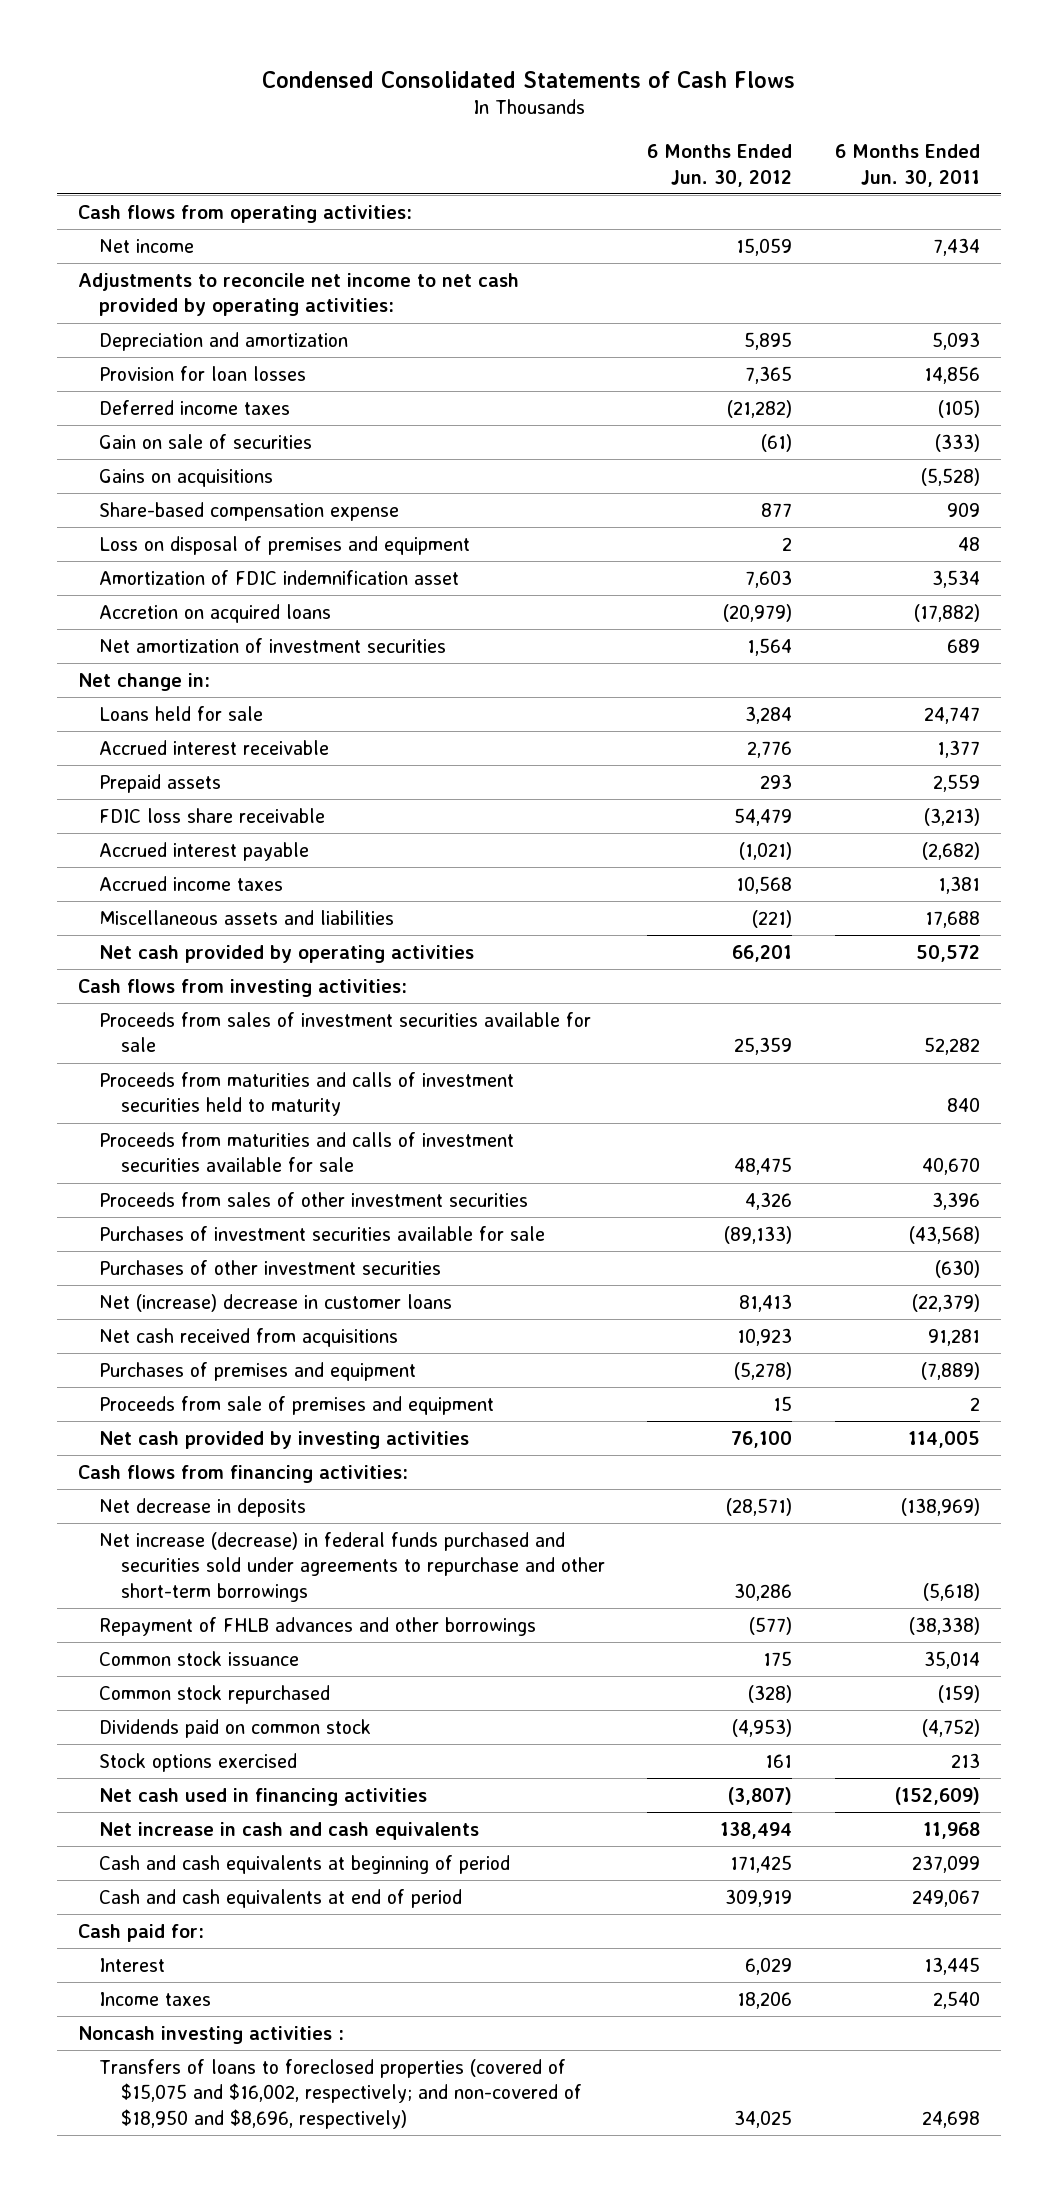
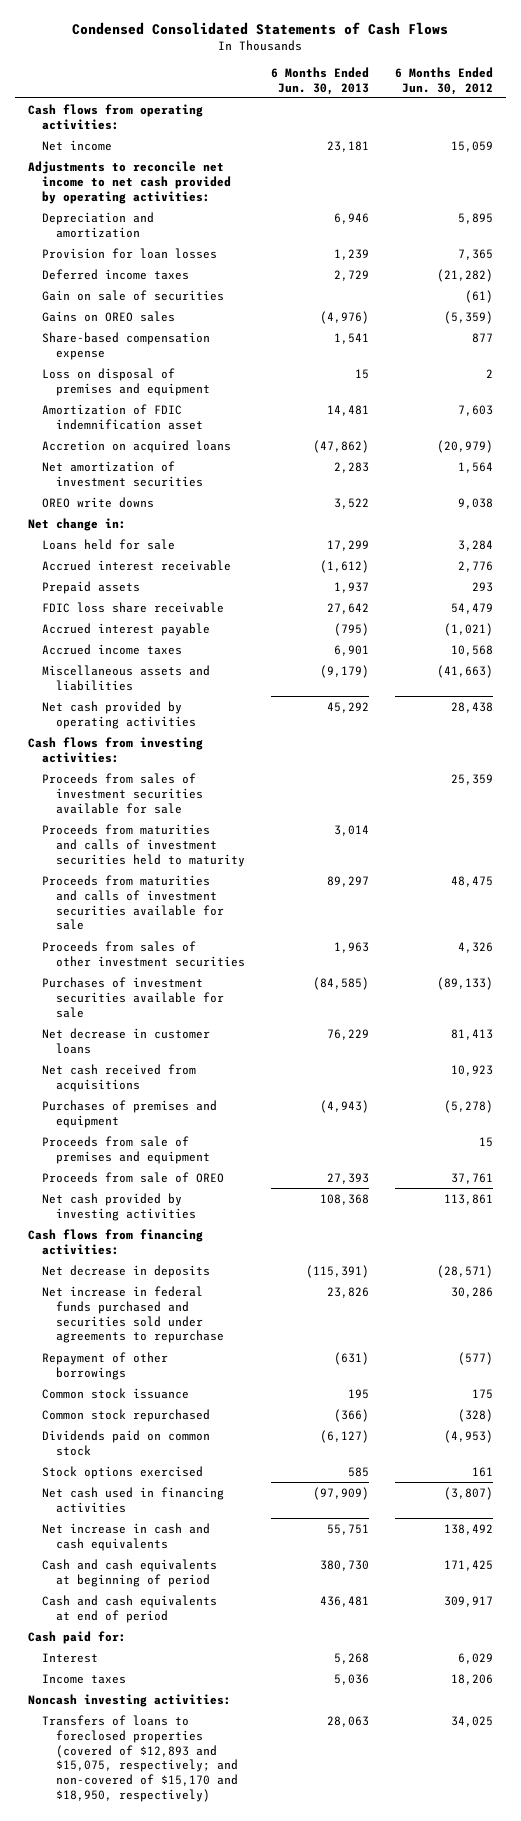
[834,143,980,187] 6 Months Ended Jun. 30, 2011 -> none
none -> [270,66,369,95] 6 Months Ended Jun. 30, 2013
[99,468,274,487] Gains on acquisitions -> none
none -> [42,310,176,322] Gains on OREO sales
none -> [42,496,155,508] OREO write downs
[752,909,793,928] (221) -> [436,664,493,678] (41,663)
[732,944,793,962] 66,201 -> [450,701,493,713] 28,438
[99,1259,442,1275] Purchases of other investment securities -> none
[99,1293,453,1312] Net (increase) decrease in customer loans -> [42,1027,211,1054] Net decrease in customer loans
none -> [42,1171,225,1183] Proceeds from sale of OREO
[731,1430,793,1448] 76,100 -> [443,1193,493,1205] 113,861
[99,1531,605,1603] Net increase (decrease) in federal funds purchased and securities sold under agreements to repurchase and other short-term borrowings -> [42,1285,224,1344] Net increase in federal funds purchased and securities sold under agreements to repurchase
[99,1616,537,1636] Repayment of FHLB advances and other borrowings -> [42,1351,169,1380] Repayment of other borrowings
[720,1821,793,1839] 138,494 -> [443,1523,493,1535] 138,492
[725,1888,793,1907] 309,919 -> [443,1595,493,1607] 309,917
[77,2025,344,2044] Noncash investing activities : -> [28,1693,232,1707] Noncash investing activities:
[99,2058,582,2130] Transfers of loans to foreclosed properties (covered of $15,075 and $16,002, respectively; and non-covered of $18,950 and $8,696, respectively) -> [42,1714,238,1803] Transfers of loans to foreclosed properties (covered of $12,893 and $15,075, respectively; and non-covered of $15,170 and $18,950, respectively)

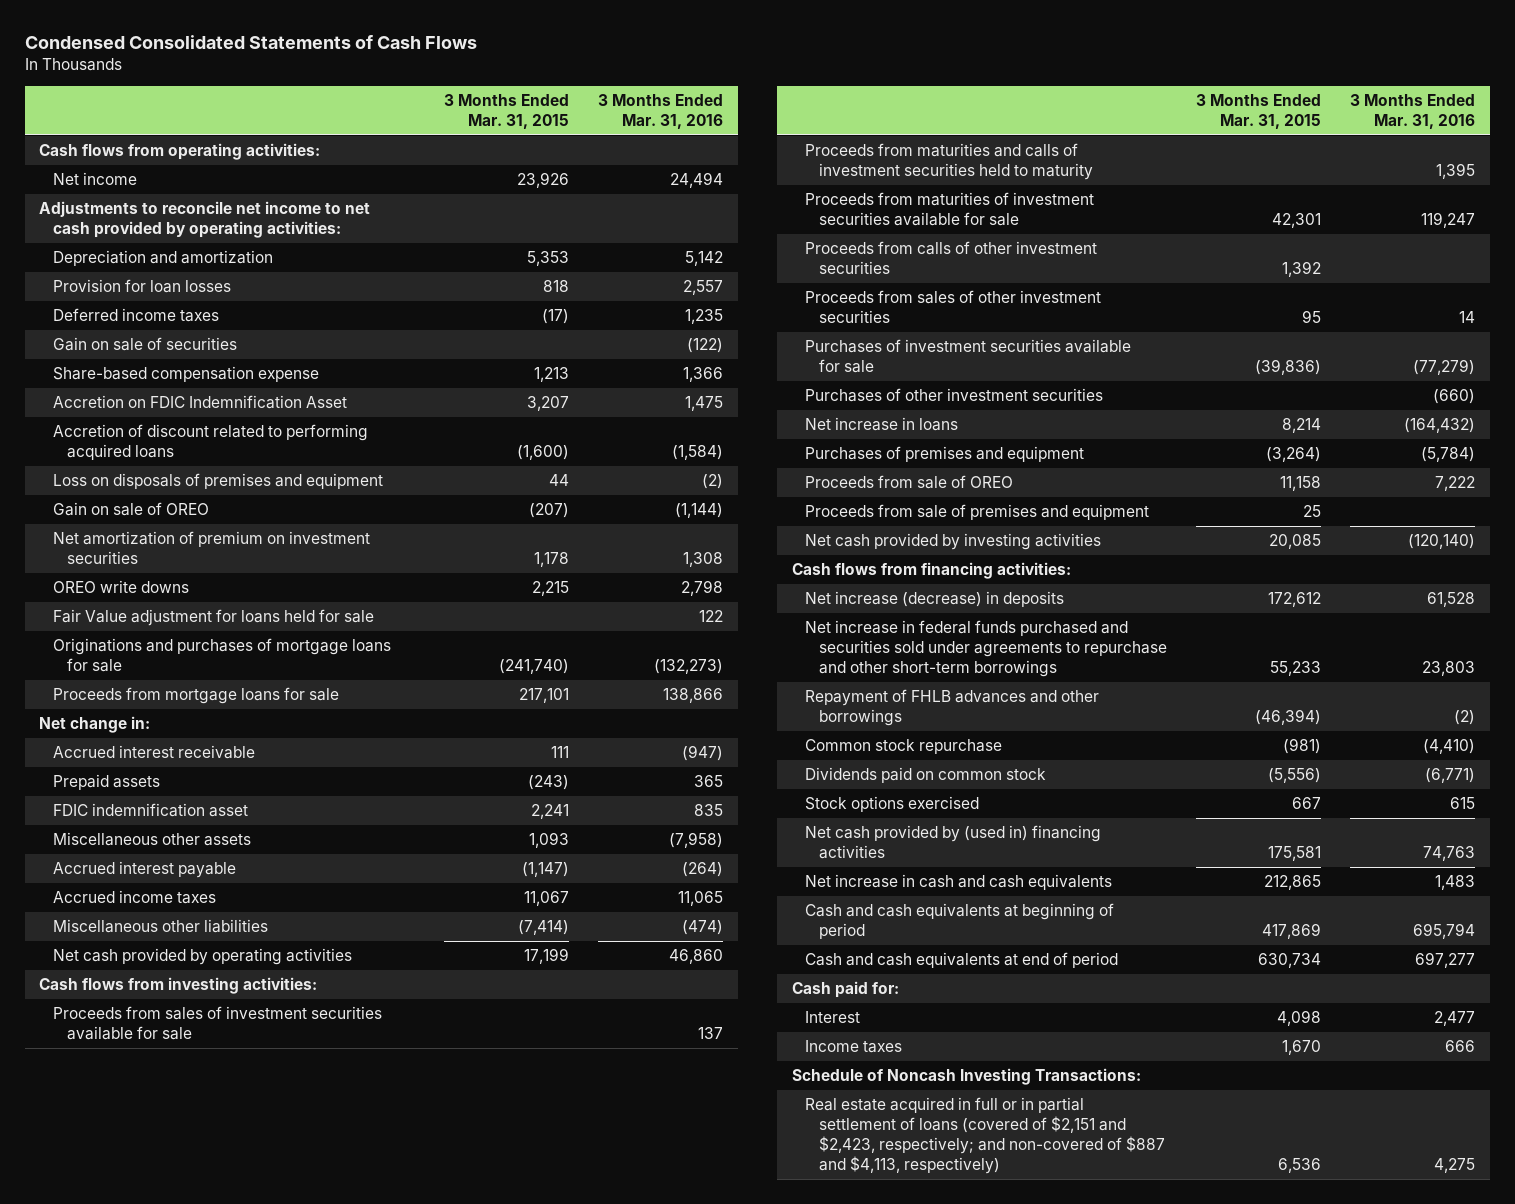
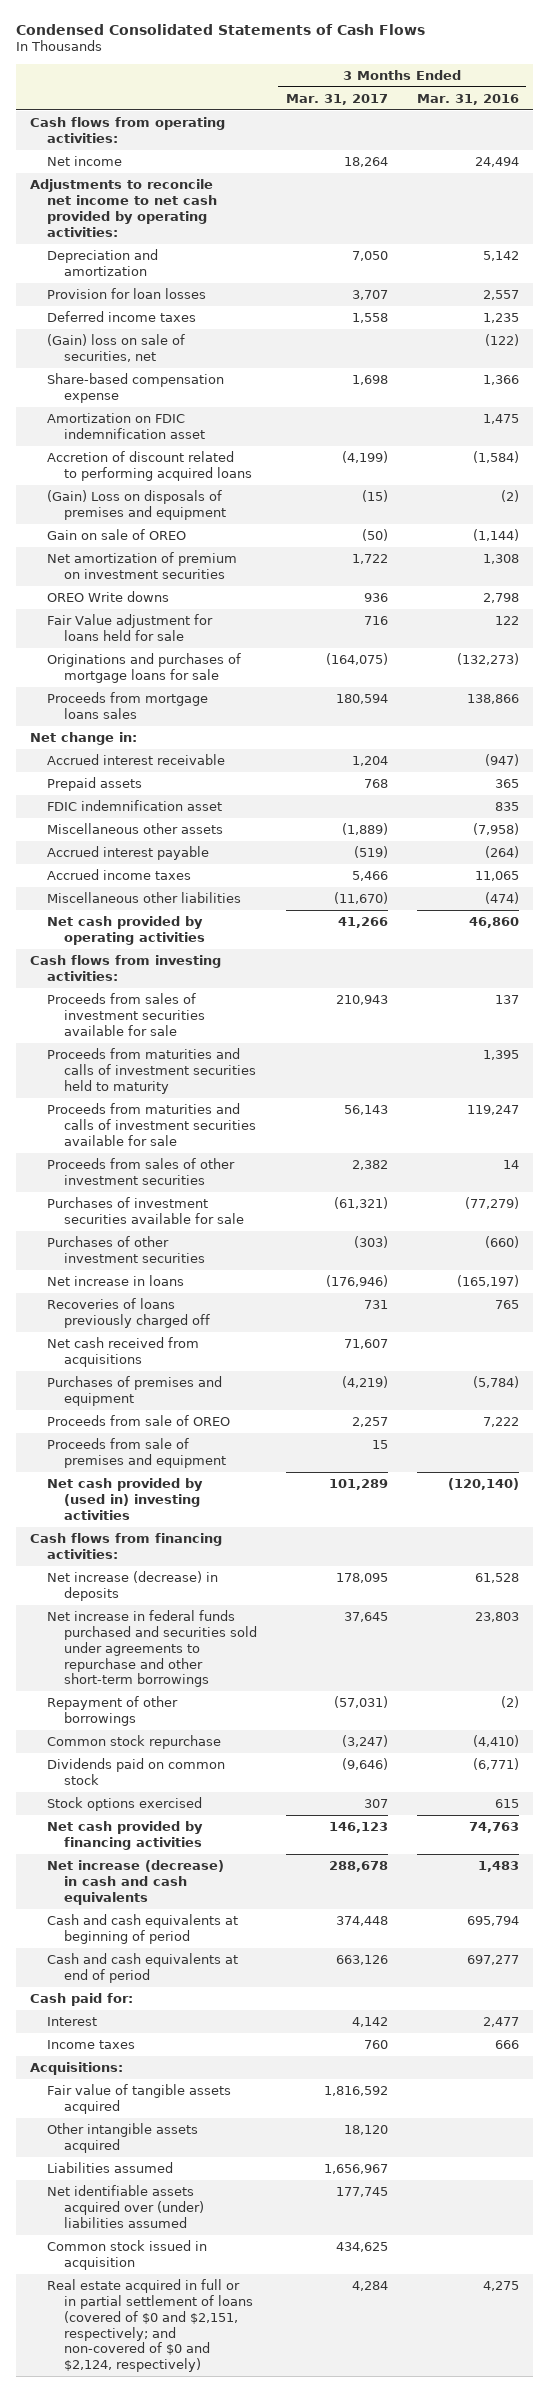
[444,94,570,130] 3 Months Ended Mar. 31, 2015 -> none
none -> [285,93,388,105] Mar. 31, 2017
[53,337,238,352] Gain on sale of securities -> [46,334,185,362] (Gain) loss on sale of securities, net
[53,395,348,410] Accretion on FDIC Indemnification Asset -> [46,413,205,439] Amortization on FDIC indemnification asset
[53,473,384,490] Loss on disposals of premises and equipment -> [46,490,226,520] (Gain) Loss on disposals of premises and equipment
[53,580,190,594] OREO write downs -> [46,591,169,603] OREO Write downs
[53,687,340,705] Proceeds from mortgage loans for sale -> [46,692,208,719] Proceeds from mortgage loans sales
[805,241,1098,275] Proceeds from calls of other investment securities -> none
[805,192,1095,227] Proceeds from maturities of investment securities available for sale -> [46,1103,256,1146] Proceeds from maturities and calls of investment securities available for sale
[1404,418,1476,434] (164,432) -> [456,1275,519,1288] (165,197)
none -> [46,1298,210,1328] Recoveries of loans previously charged off
none -> [46,1337,199,1367] Net cash received from acquisitions
[805,533,1102,551] Net cash provided by investing activities -> [46,1478,203,1520] Net cash provided by (used in) investing activities
[805,689,1100,727] Repayment of FHLB advances and other borrowings -> [46,1696,178,1726] Repayment of other borrowings
[805,825,1102,860] Net cash provided by (used in) financing activities -> [46,1821,203,1850] Net cash provided by financing activities
[805,874,1113,891] Net increase in cash and cash equivalents -> [46,1860,224,1905] Net increase (decrease) in cash and cash equivalents
[791,1068,1141,1086] Schedule of Noncash Investing Transactions: -> none
none -> [30,2062,124,2076] Acquisitions:
none -> [46,2084,231,2114] Fair value of tangible assets acquired
none -> [46,2123,198,2153] Other intangible assets acquired
none -> [46,2162,173,2174] Liabilities assumed
none -> [46,2185,204,2228] Net identifiable assets acquired over (under) liabilities assumed
none -> [46,2240,207,2270] Common stock issued in acquisition
[805,1097,1166,1175] Real estate acquired in full or in partial settlement of loans (covered of $2,151 and $2,423, respectively; and non-covered of $887 and $4,113, respectively) -> [46,2279,253,2373] Real estate acquired in full or in partial settlement of loans (covered of $0 and $2,151, respectively; and non-covered of $0 and $2,124, respectively)

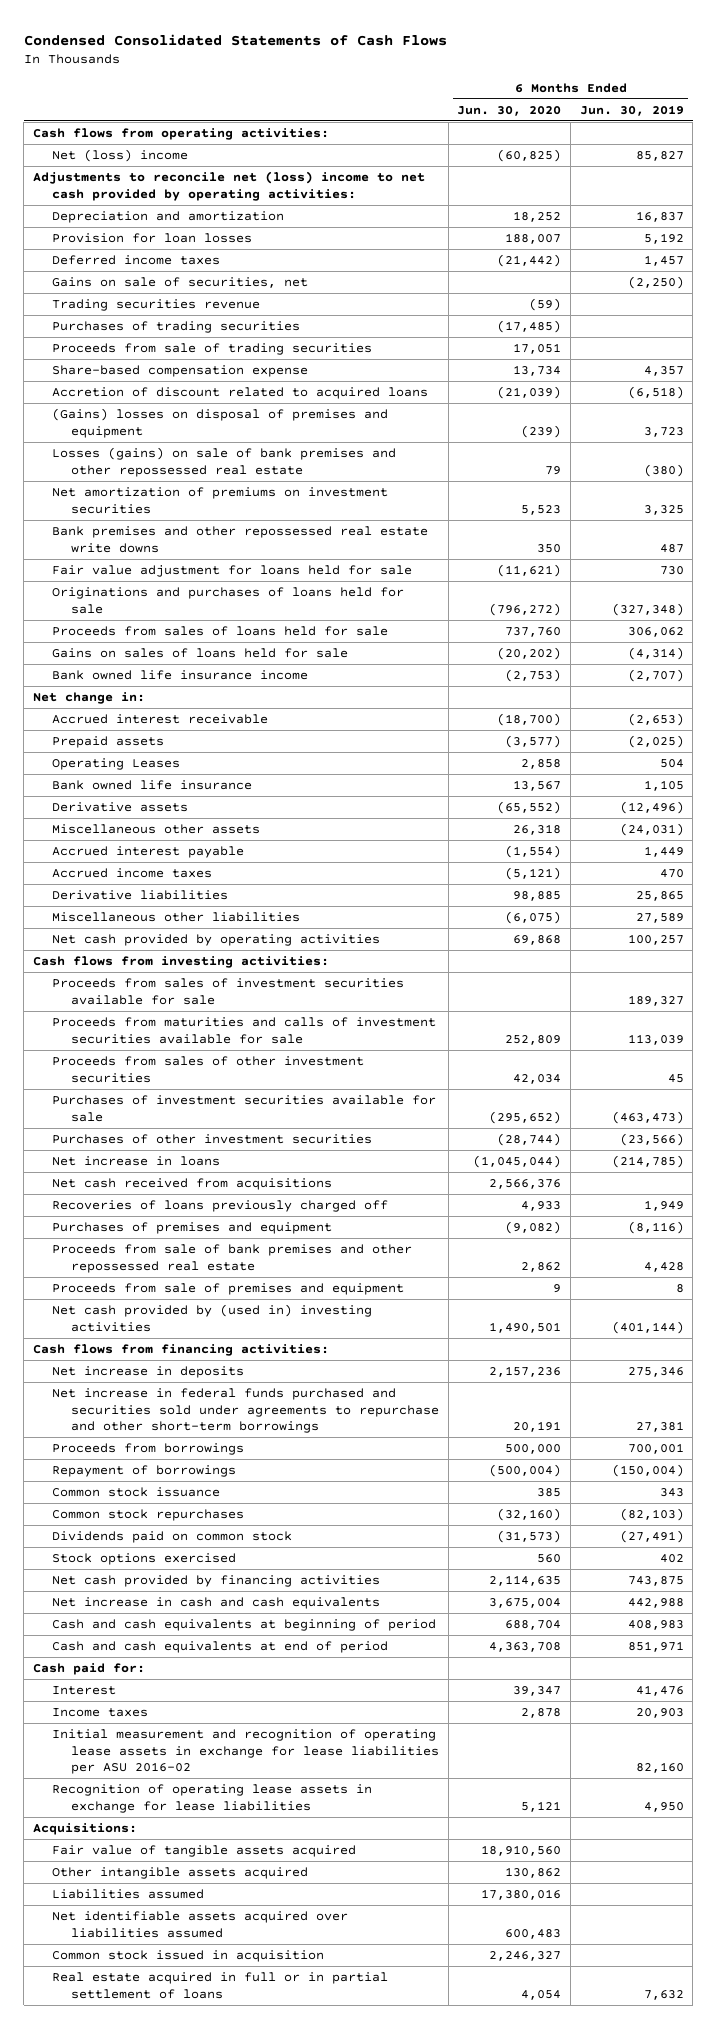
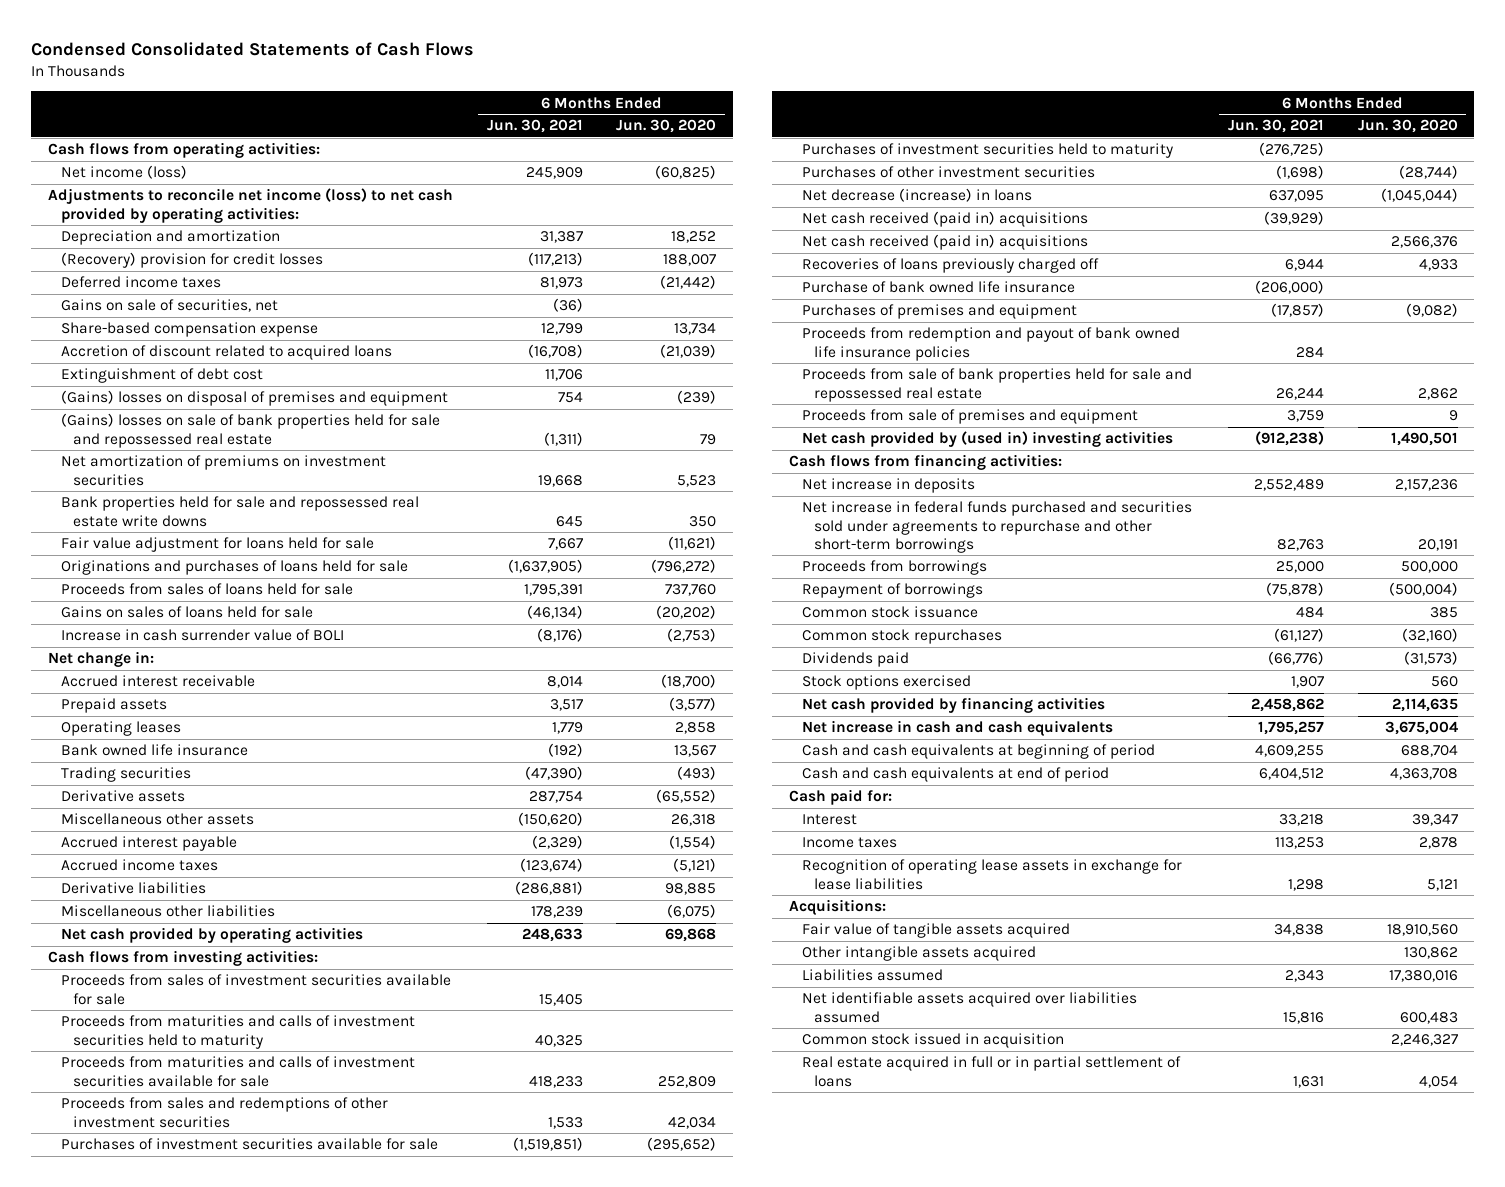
[579,104,684,116] Jun. 30, 2019 -> none
none -> [486,119,583,134] Jun. 30, 2021
[52,148,189,162] Net (loss) income -> [60,165,187,180] Net income (loss)
[32,170,425,201] Adjustments to reconcile net (loss) income to net cash provided by operating activities: -> [47,188,453,223] Adjustments to reconcile net income (loss) to net cash provided by operating activities:
[52,232,253,243] Provision for loan losses -> [60,252,323,269] (Recovery) provision for credit losses
[52,298,261,311] Trading securities revenue -> none
[52,320,301,333] Purchases of trading securities -> none
[52,342,373,355] Proceeds from sale of trading securities -> none
none -> [60,368,263,384] Extinguishment of debt cost
[52,446,397,477] Losses (gains) on sale of bank premises and other repossessed real estate -> [60,413,440,448] (Gains) losses on sale of bank properties held for sale and repossessed real estate
[52,525,429,553] Bank premises and other repossessed real estate write downs -> [60,496,419,527] Bank properties held for sale and repossessed real estate write downs
[52,669,309,680] Bank owned life insurance income -> [60,629,344,642] Increase in cash surrender value of BOLI
[52,757,181,770] Operating Leases -> [60,721,181,737] Operating leases
none -> [60,767,191,783] Trading securities
none -> [60,1015,415,1049] Proceeds from maturities and calls of investment securities held to maturity
[52,1055,365,1083] Proceeds from sales of other investment securities -> [60,1097,388,1128] Proceeds from sales and redemptions of other investment securities
none -> [801,143,1173,159] Purchases of investment securities held to maturity
[52,1155,221,1166] Net increase in loans -> [801,188,1032,203] Net decrease (increase) in loans
none -> [801,211,1088,228] Net cash received (paid in) acquisitions
[52,1177,333,1190] Net cash received from acquisitions -> [801,234,1088,251] Net cash received (paid in) acquisitions
none -> [801,281,1075,294] Purchase of bank owned life insurance
none -> [801,327,1180,361] Proceeds from redemption and payout of bank owned life insurance policies
[52,1243,413,1273] Proceeds from sale of bank premises and other repossessed real estate -> [801,368,1192,402] Proceeds from sale of bank properties held for sale and repossessed real estate
[52,1530,293,1543] Dividends paid on common stock -> [801,652,909,668] Dividends paid
[52,1728,440,1775] Initial measurement and recognition of operating lease assets in exchange for lease liabilities per ASU 2016-02 -> none

